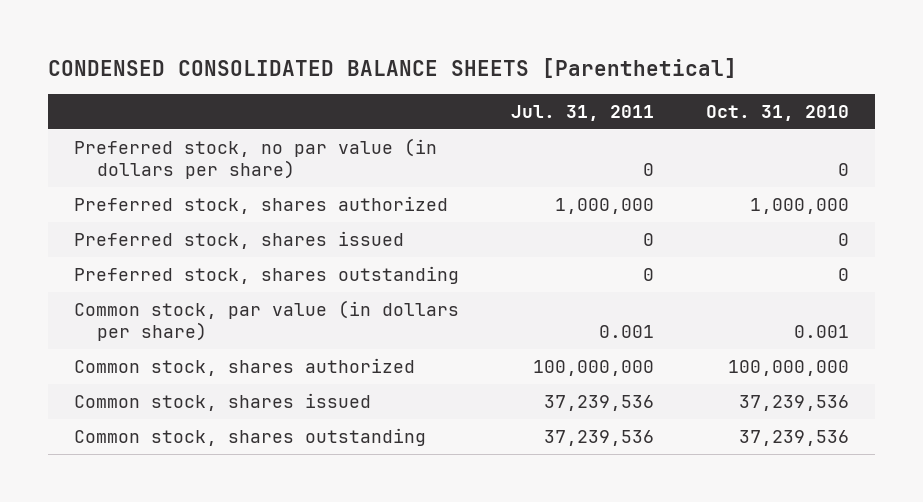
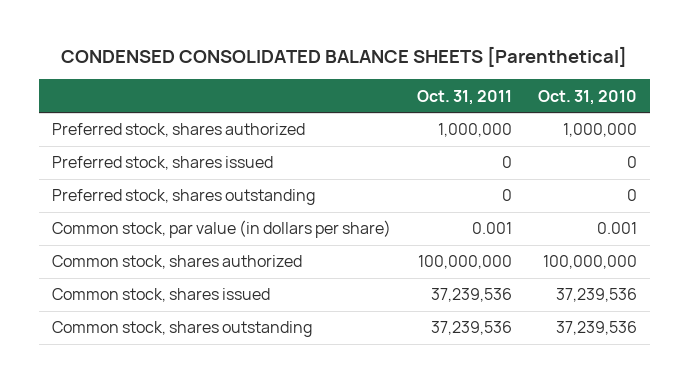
[511,104,655,121] Jul. 31, 2011 -> none
none -> [416,89,512,105] Oct. 31, 2011
[74,138,438,179] Preferred stock, no par value (in dollars per share) -> none

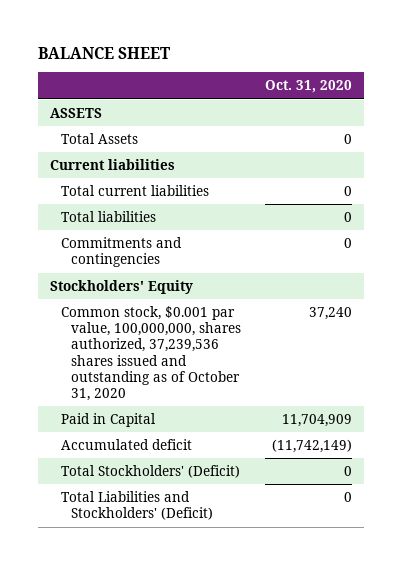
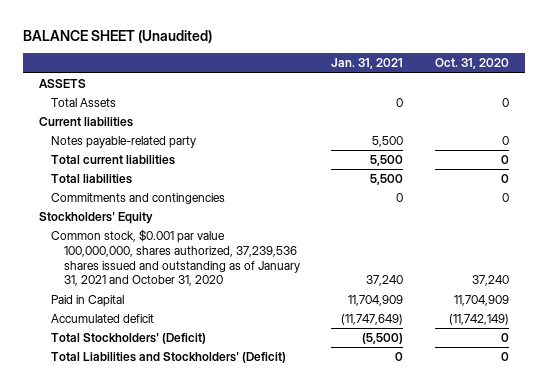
[37,46,170,59] BALANCE SHEET -> [22,30,212,44] BALANCE SHEET (Unaudited)
none -> [331,58,404,70] Jan. 31, 2021
none -> [51,136,197,149] Notes payable-related party
[60,306,242,402] Common stock, $0.001 par value, 100,000,000, shares authorized, 37,239,536 shares issued and outstanding as of October 31, 2020 -> [51,229,300,287] Common stock, $0.001 par value 100,000,000, shares authorized, 37,239,536 shares issued and outstanding as of January 31, 2021 and October 31, 2020

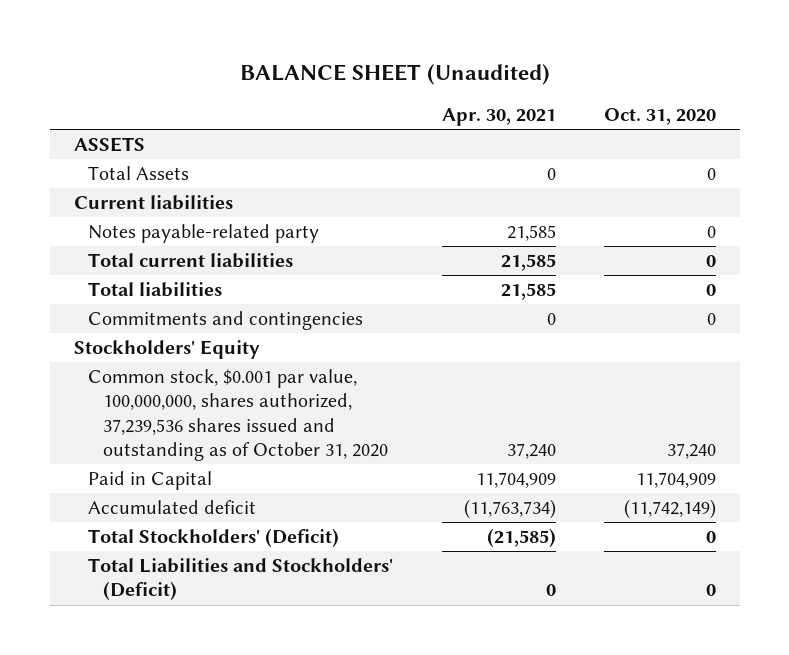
[331,58,404,70] Jan. 31, 2021 -> none
none -> [441,108,556,127] Apr. 30, 2021
[51,229,300,287] Common stock, $0.001 par value 100,000,000, shares authorized, 37,239,536 shares issued and outstanding as of January 31, 2021 and October 31, 2020 -> [88,369,389,462] Common stock, $0.001 par value, 100,000,000, shares authorized, 37,239,536 shares issued and outstanding as of October 31, 2020

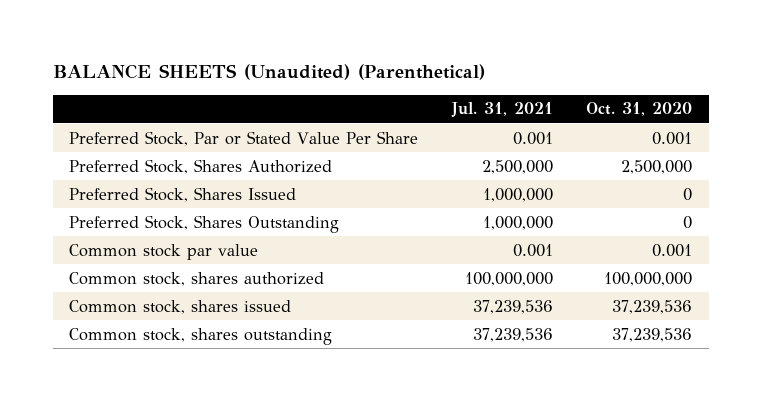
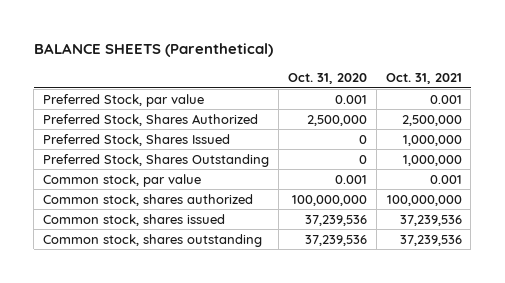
[52,64,485,81] BALANCE SHEETS (Unaudited) (Parenthetical) -> [33,43,273,58] BALANCE SHEETS (Parenthetical)
[450,102,553,118] Jul. 31, 2021 -> none
none -> [385,73,462,85] Oct. 31, 2021
[69,130,419,146] Preferred Stock, Par or Stated Value Per Share -> [42,93,204,107] Preferred Stock, par value
[69,243,259,260] Common stock par value -> [42,173,201,187] Common stock, par value

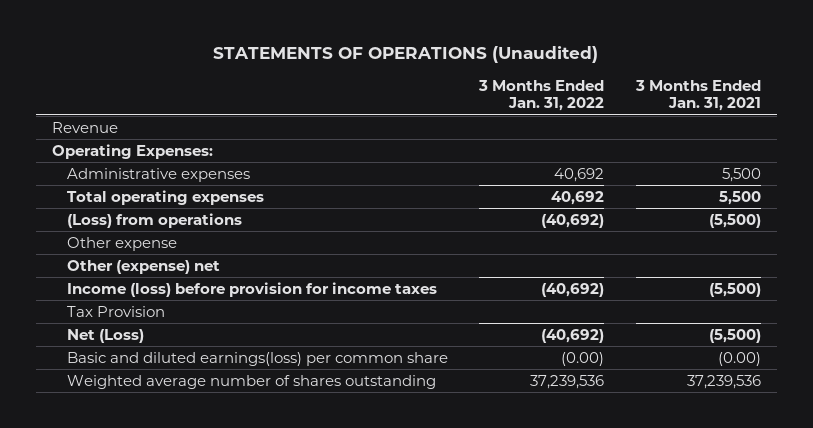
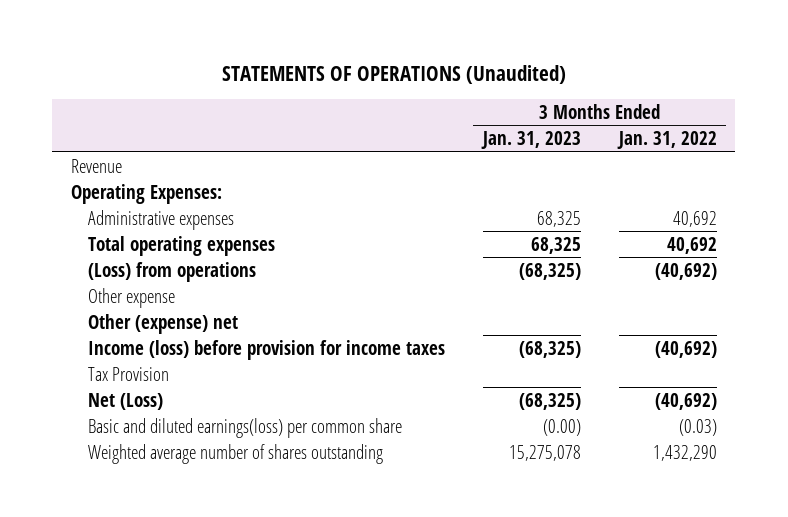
[634,79,761,112] 3 Months Ended Jan. 31, 2021 -> none
none -> [480,130,581,149] Jan. 31, 2023
[561,351,605,366] (0.00) -> [678,418,717,436] (0.03)
[530,374,605,389] 37,239,536 -> [652,444,717,461] 1,432,290

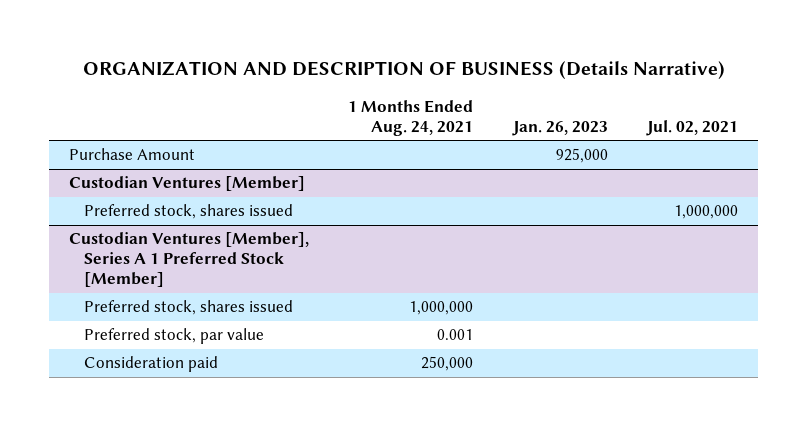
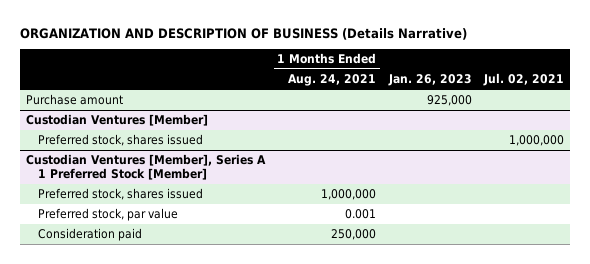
[69,148,196,161] Purchase Amount -> [26,94,124,106] Purchase amount

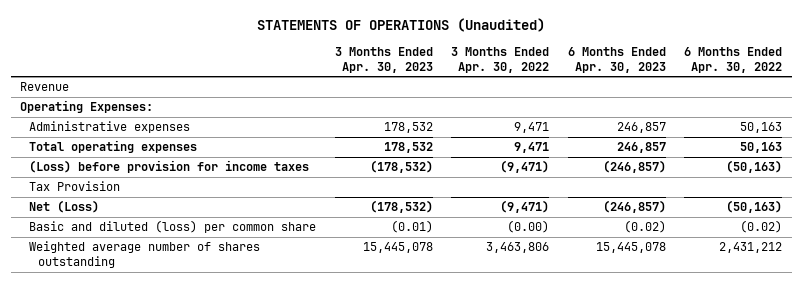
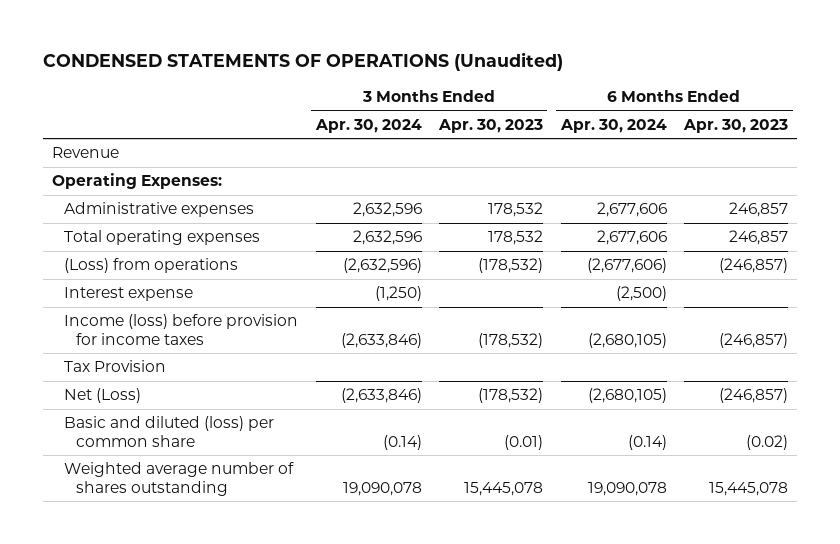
[257,17,546,32] STATEMENTS OF OPERATIONS (Unaudited) -> [43,51,564,71] CONDENSED STATEMENTS OF OPERATIONS (Unaudited)
[451,47,550,73] 3 Months Ended Apr. 30, 2022 -> none
[684,47,783,73] 6 Months Ended Apr. 30, 2022 -> none
none -> [314,118,422,133] Apr. 30, 2024
none -> [559,118,667,133] Apr. 30, 2024
none -> [64,258,239,274] (Loss) from operations
none -> [64,287,194,302] Interest expense
[29,160,310,174] (Loss) before provision for income taxes -> [64,314,299,345] Income (loss) before provision for income taxes

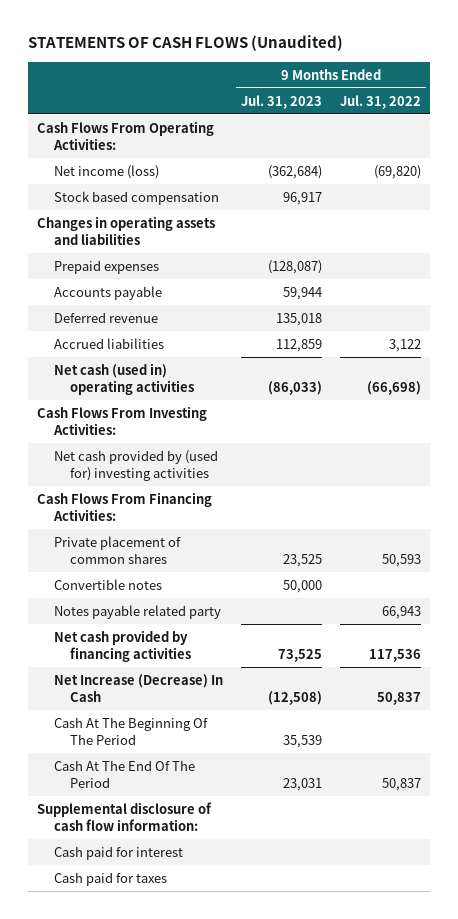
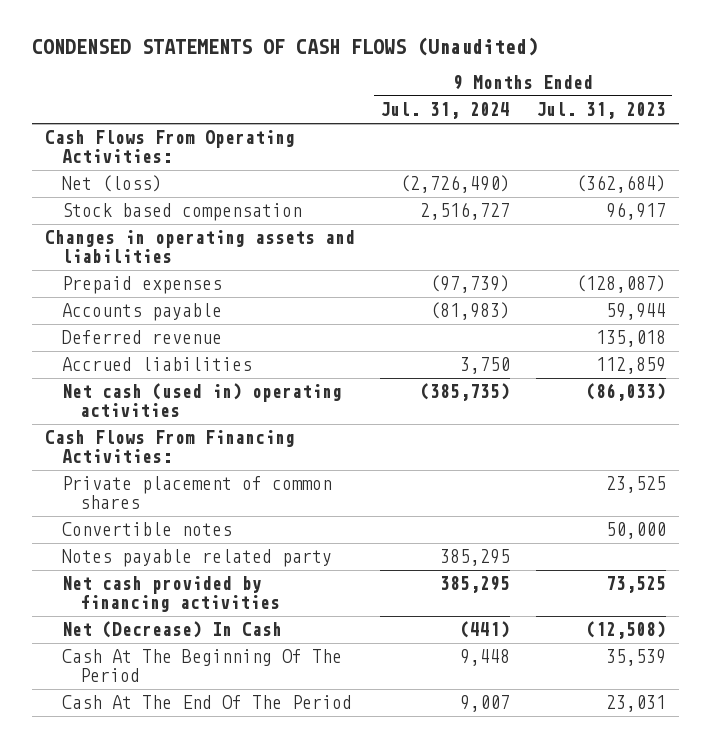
[27,35,343,52] STATEMENTS OF CASH FLOWS (Unaudited) -> [31,37,538,57] CONDENSED STATEMENTS OF CASH FLOWS (Unaudited)
[340,94,422,109] Jul. 31, 2022 -> none
none -> [380,102,511,120] Jul. 31, 2024
[53,164,159,179] Net income (loss) -> [62,175,163,193] Net (loss)
[36,405,207,435] Cash Flows From Investing Activities: -> none
[53,449,218,481] Net cash provided by (used for) investing activities -> none
[53,673,223,702] Net Increase (Decrease) In Cash -> [62,621,283,639] Net (Decrease) In Cash
[36,801,212,831] Supplemental disclosure of cash flow information: -> none
[53,845,183,860] Cash paid for interest -> none
[53,871,167,886] Cash paid for taxes -> none

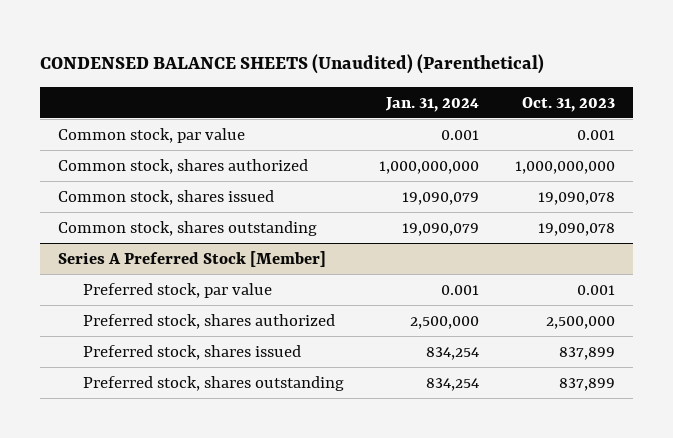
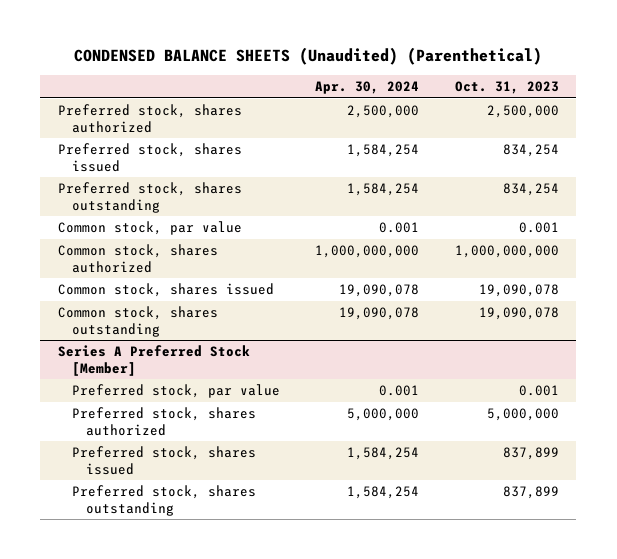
[385,96,480,112] Jan. 31, 2024 -> none
none -> [315,81,420,95] Apr. 30, 2024
none -> [57,104,242,133] Preferred stock, shares authorized
none -> [57,143,242,172] Preferred stock, shares issued
none -> [57,182,242,213] Preferred stock, shares outstanding
[545,315,615,329] 2,500,000 -> [486,408,559,422] 5,000,000

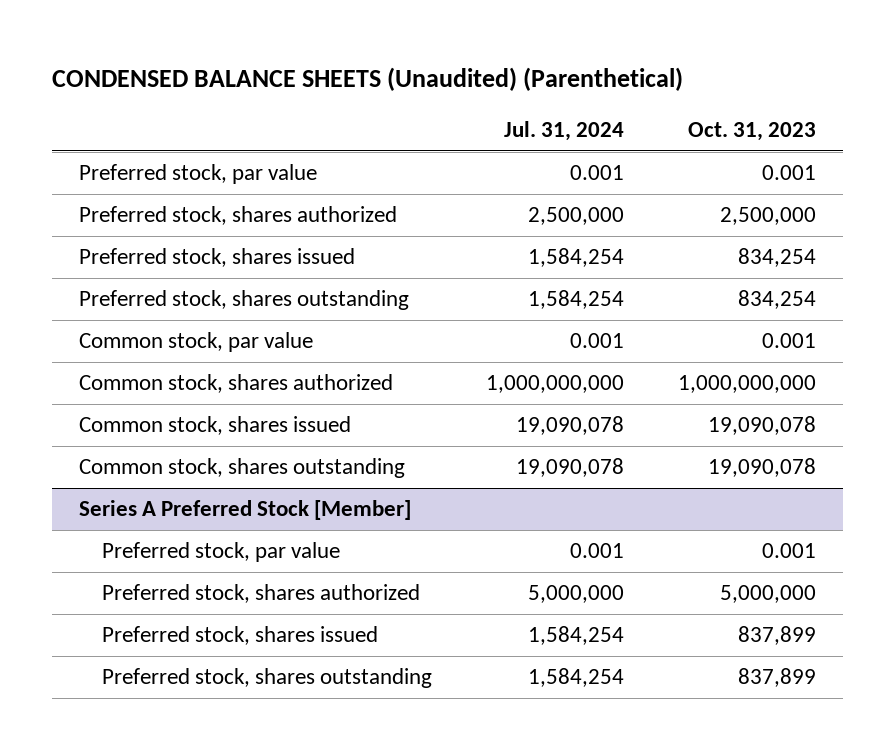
[315,81,420,95] Apr. 30, 2024 -> none
none -> [504,121,625,142] Jul. 31, 2024
none -> [78,164,317,185] Preferred stock, par value

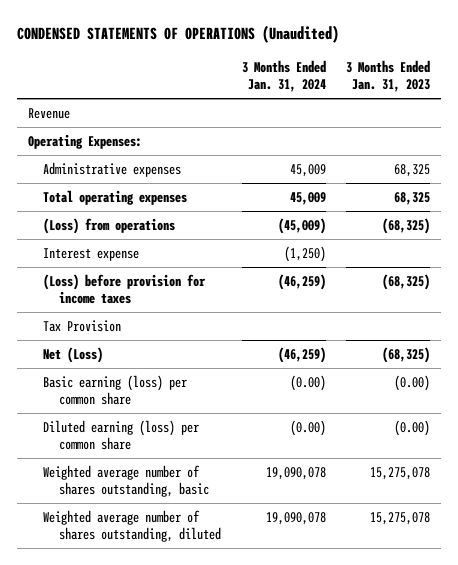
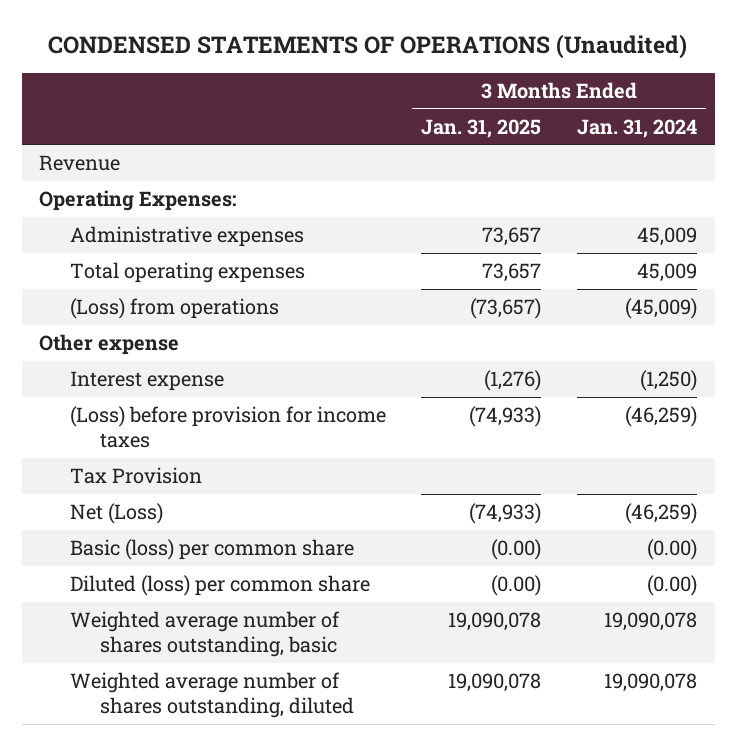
[346,59,431,93] 3 Months Ended Jan. 31, 2023 -> none
none -> [421,118,542,138] Jan. 31, 2025
none -> [39,334,180,356] Other expense
[43,374,188,406] Basic earning (loss) per common share -> [69,539,354,561] Basic (loss) per common share
[43,419,200,451] Diluted earning (loss) per common share -> [69,575,370,597] Diluted (loss) per common share

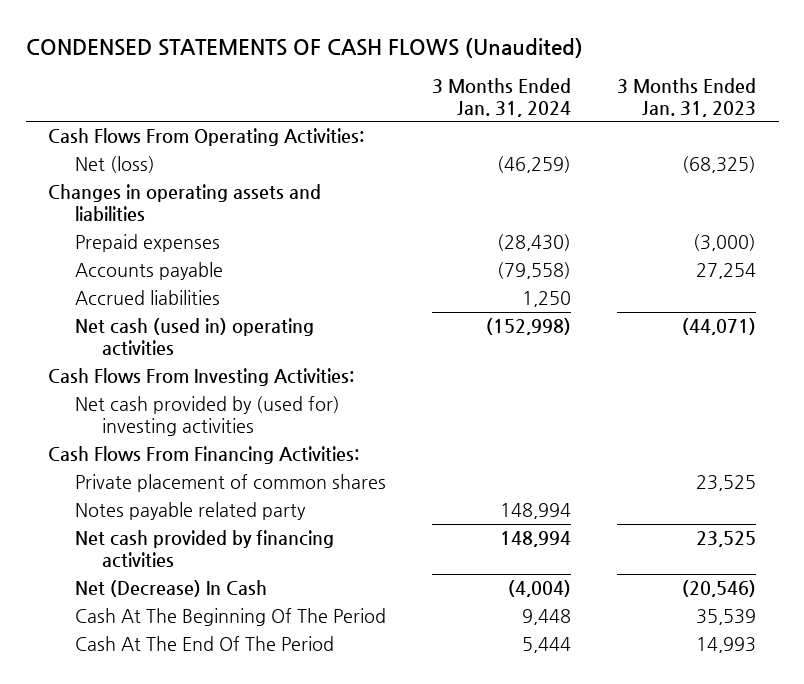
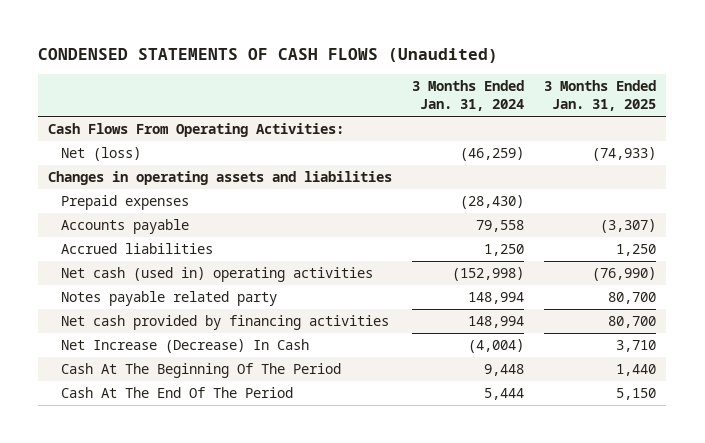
[616,77,756,117] 3 Months Ended Jan. 31, 2023 -> none
none -> [544,80,657,112] 3 Months Ended Jan. 31, 2025
[496,262,571,280] (79,558) -> [476,219,525,232] 79,558
[48,368,355,387] Cash Flows From Investing Activities: -> none
[75,396,341,437] Net cash provided by (used for) investing activities -> none
[48,446,360,465] Cash Flows From Financing Activities: -> none
[75,474,387,493] Private placement of common shares -> none
[75,580,268,598] Net (Decrease) In Cash -> [61,338,310,353] Net Increase (Decrease) In Cash

